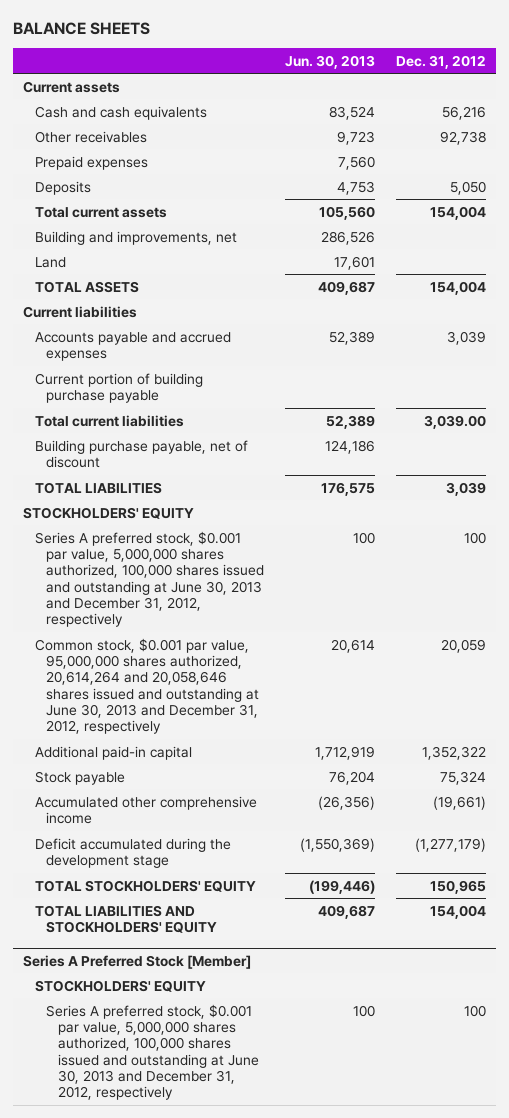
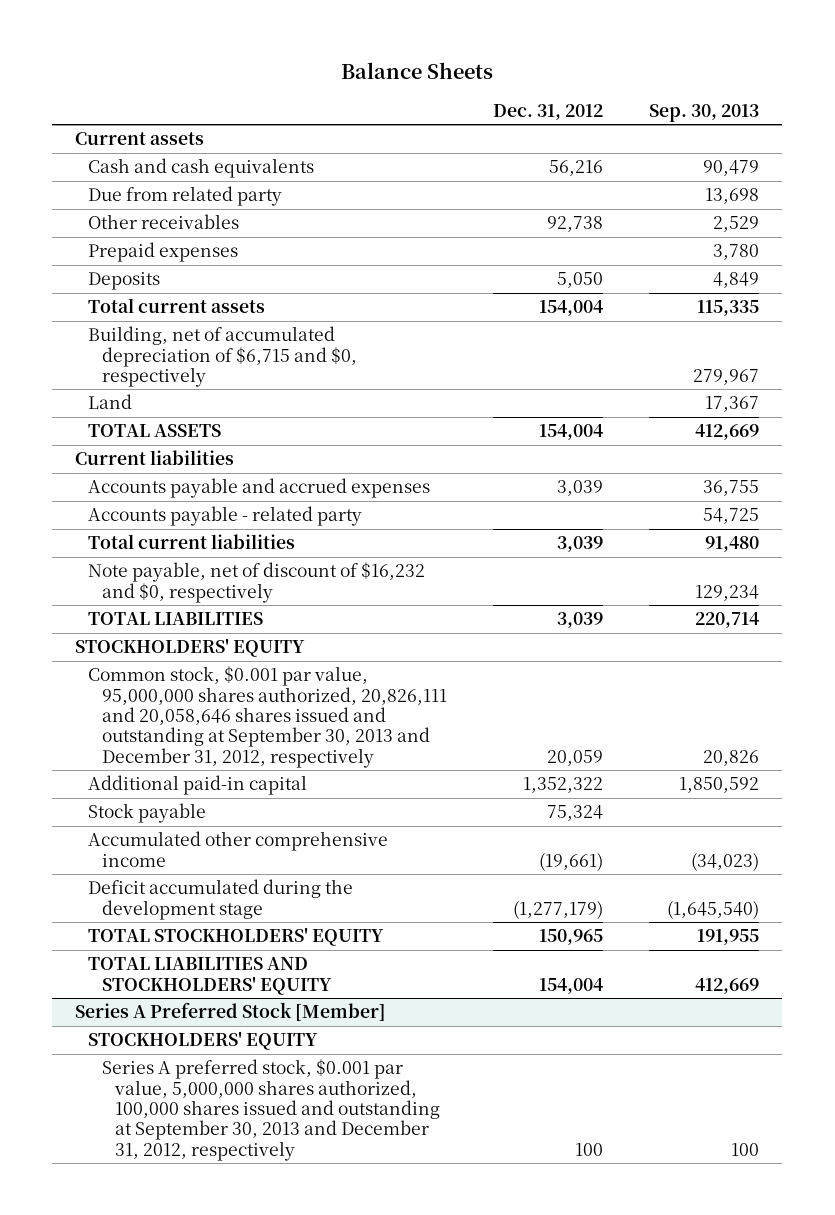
[12,22,150,36] BALANCE SHEETS -> [341,62,494,80] Balance Sheets
[284,54,375,69] Jun. 30, 2013 -> none
none -> [649,103,760,122] Sep. 30, 2013
none -> [88,186,283,207] Due from related party
[34,230,237,245] Building and improvements, net -> [88,326,357,387] Building, net of accumulated depreciation of $6,715 and $0, respectively
[34,372,203,403] Current portion of building purchase payable -> none
[34,439,248,468] Building purchase payable, net of discount -> none
none -> [88,506,363,527] Accounts payable - related party
[423,414,486,429] 3,039.00 -> [556,536,603,553] 3,039
none -> [88,562,426,603] Note payable, net of discount of $16,232 and $0, respectively
[34,530,265,628] Series A preferred stock, $0.001 par value, 5,000,000 shares authorized, 100,000 shares issued and outstanding at June 30, 2013 and December 31, 2012, respectively -> none
[34,637,260,735] Common stock, $0.001 par value, 95,000,000 shares authorized, 20,614,264 and 20,058,646 shares issued and outstanding at June 30, 2013 and December 31, 2012, respectively -> [88,666,447,768] Common stock, $0.001 par value, 95,000,000 shares authorized, 20,826,111 and 20,058,646 shares issued and outstanding at September 30, 2013 and December 31, 2012, respectively
[46,1003,259,1101] Series A preferred stock, $0.001 par value, 5,000,000 shares authorized, 100,000 shares issued and outstanding at June 30, 2013 and December 31, 2012, respectively -> [101,1059,440,1161] Series A preferred stock, $0.001 par value, 5,000,000 shares authorized, 100,000 shares issued and outstanding at September 30, 2013 and December 31, 2012, respectively

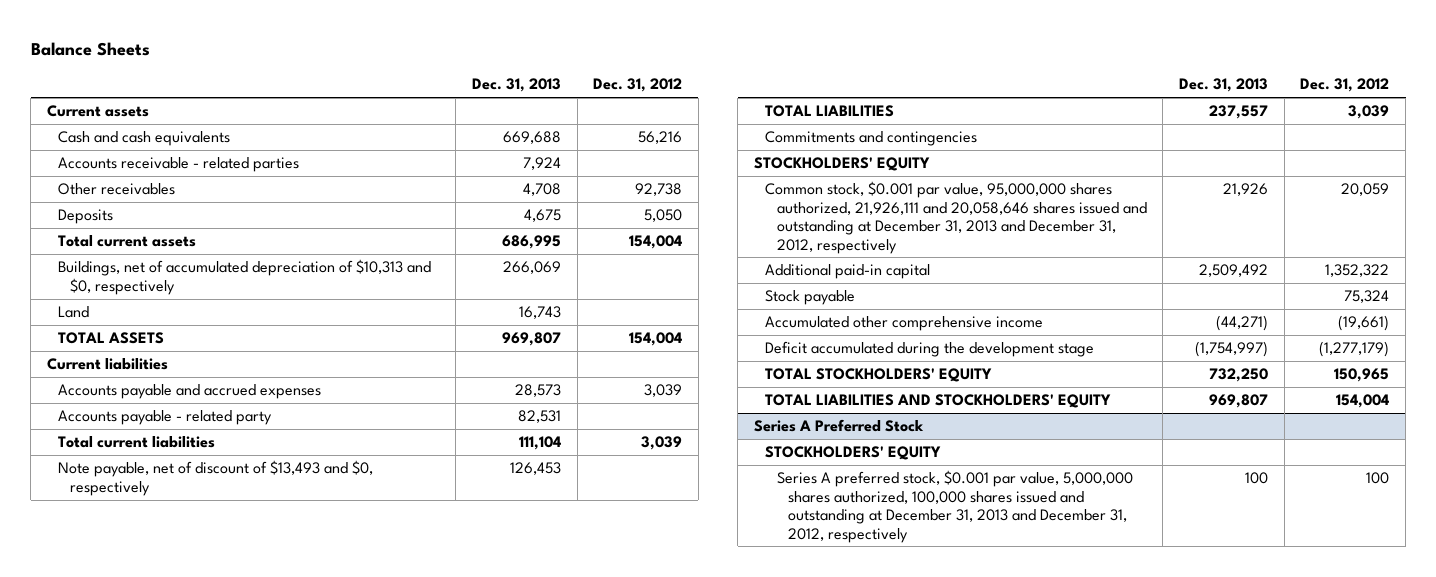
[649,103,760,122] Sep. 30, 2013 -> none
none -> [471,78,561,93] Dec. 31, 2013
[88,186,283,207] Due from related party -> none
none -> [58,157,300,173] Accounts receivable - related parties
[88,242,239,263] Prepaid expenses -> none
[88,326,357,387] Building, net of accumulated depreciation of $6,715 and $0, respectively -> [58,259,432,295] Buildings, net of accumulated depreciation of $10,313 and $0, respectively
[88,562,426,603] Note payable, net of discount of $16,232 and $0, respectively -> [58,460,374,496] Note payable, net of discount of $13,493 and $0, respectively
none -> [765,131,978,147] Commitments and contingencies
[88,666,447,768] Common stock, $0.001 par value, 95,000,000 shares authorized, 20,826,111 and 20,058,646 shares issued and outstanding at September 30, 2013 and December 31, 2012, respectively -> [765,181,1147,254] Common stock, $0.001 par value, 95,000,000 shares authorized, 21,926,111 and 20,058,646 shares issued and outstanding at December 31, 2013 and December 31, 2012, respectively
[75,1002,387,1022] Series A Preferred Stock [Member] -> [754,419,925,433] Series A Preferred Stock
[101,1059,440,1161] Series A preferred stock, $0.001 par value, 5,000,000 shares authorized, 100,000 shares issued and outstanding at September 30, 2013 and December 31, 2012, respectively -> [776,470,1133,543] Series A preferred stock, $0.001 par value, 5,000,000 shares authorized, 100,000 shares issued and outstanding at December 31, 2013 and December 31, 2012, respectively

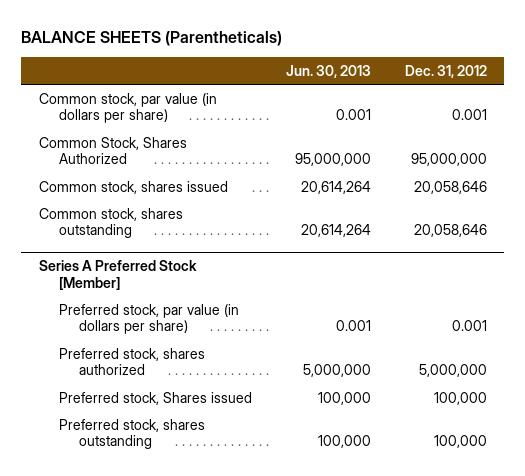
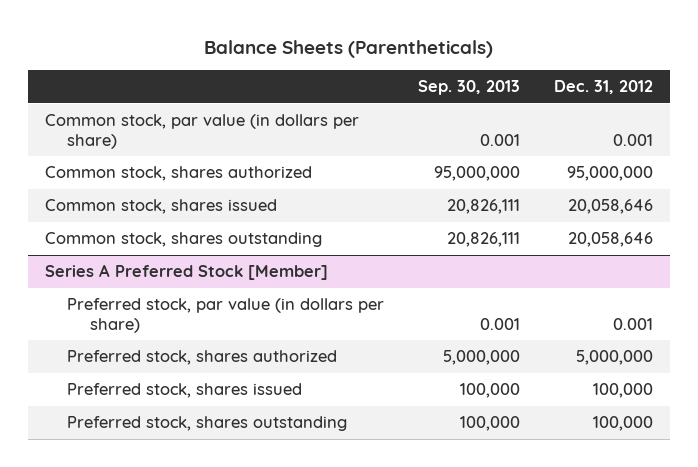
[21,31,283,47] BALANCE SHEETS (Parentheticals) -> [203,39,493,58] Balance Sheets (Parentheticals)
[285,64,371,78] Jun. 30, 2013 -> none
none -> [418,80,521,96] Sep. 30, 2013
[38,136,187,165] Common Stock, Shares Authorized -> [44,166,312,182] Common stock, shares authorized
[58,391,252,405] Preferred stock, Shares issued -> [67,383,303,399] Preferred stock, shares issued

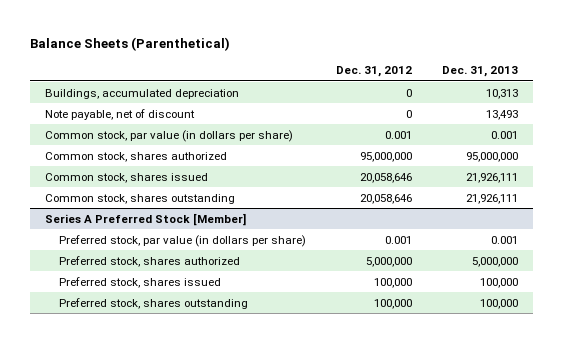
[203,39,493,58] Balance Sheets (Parentheticals) -> [30,37,231,52] Balance Sheets (Parenthetical)
[418,80,521,96] Sep. 30, 2013 -> none
none -> [442,66,519,78] Dec. 31, 2013
none -> [45,88,240,99] Buildings, accumulated depreciation
none -> [45,108,196,120] Note payable, net of discount

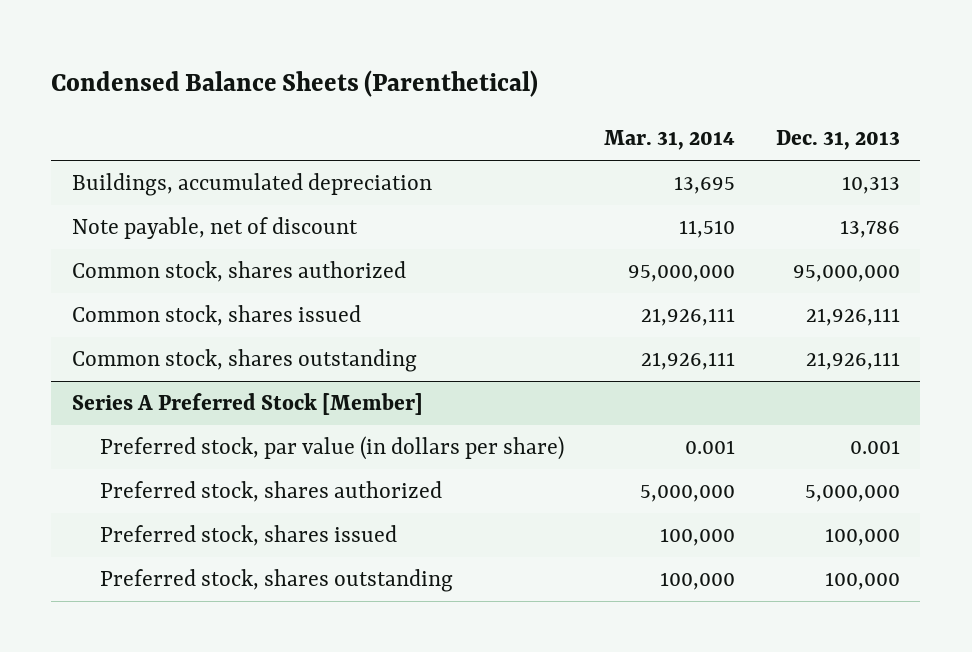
[30,37,231,52] Balance Sheets (Parenthetical) -> [51,69,539,97] Condensed Balance Sheets (Parenthetical)
[336,66,413,78] Dec. 31, 2012 -> none
none -> [604,130,736,151] Mar. 31, 2014
[45,129,294,142] Common stock, par value (in dollars per share) -> none
[486,109,519,120] 13,493 -> [840,220,901,239] 13,786

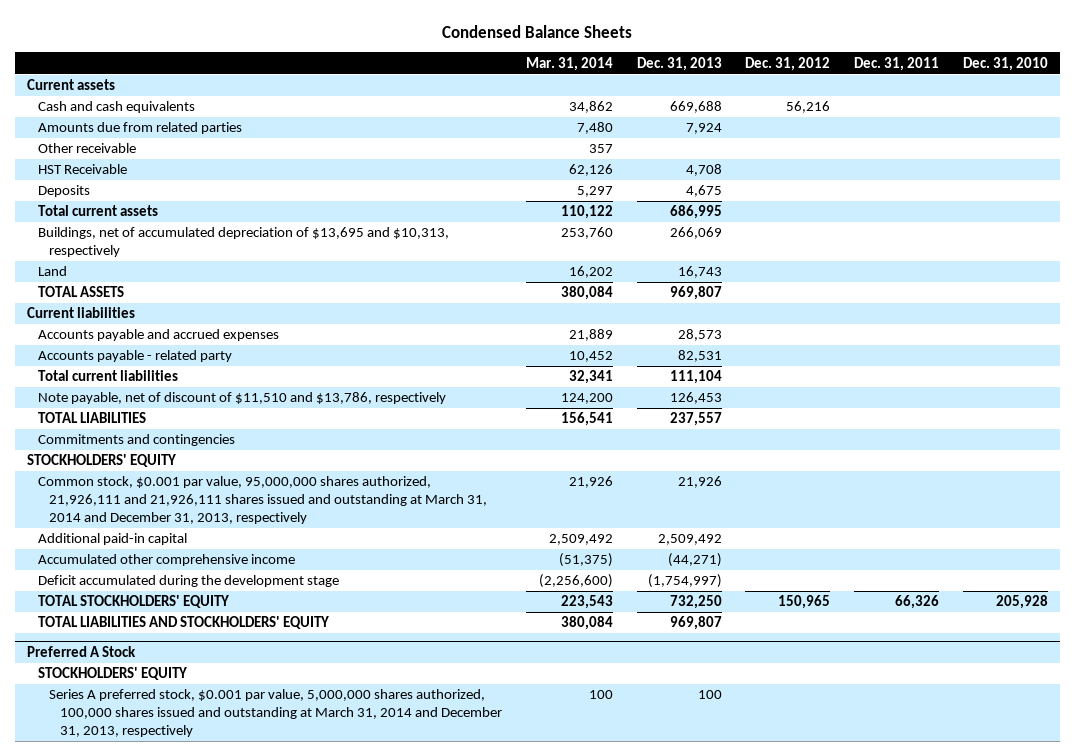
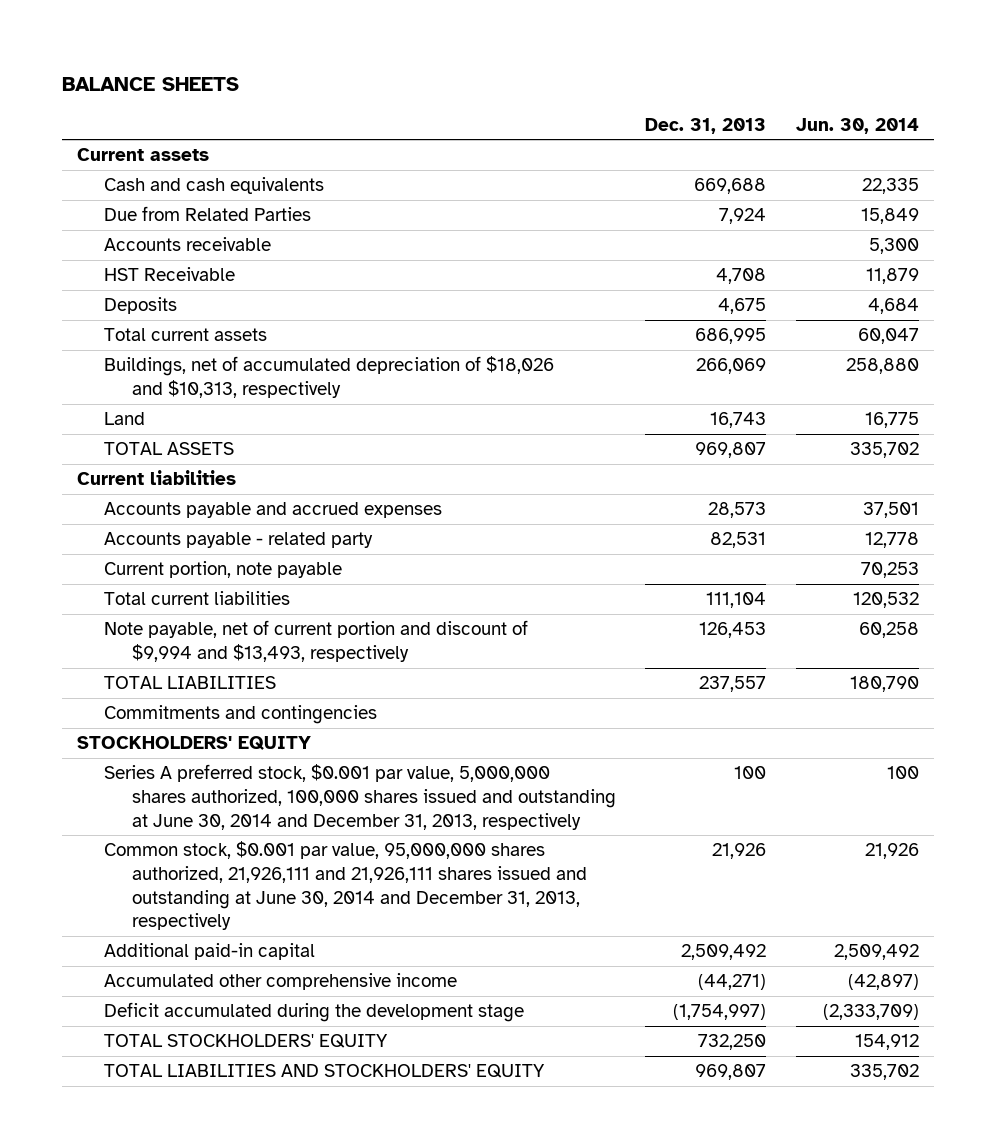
[442,24,633,38] Condensed Balance Sheets -> [62,76,240,91] BALANCE SHEETS
[525,56,613,71] Mar. 31, 2014 -> none
[745,56,831,71] Dec. 31, 2012 -> none
[854,56,940,71] Dec. 31, 2011 -> none
[963,56,1049,71] Dec. 31, 2010 -> none
none -> [795,117,919,134] Jun. 30, 2014
[37,143,136,154] Other receivable -> none
[37,122,242,135] Amounts due from related parties -> [104,206,312,222] Due from Related Parties
none -> [104,237,272,252] Accounts receivable
[37,227,449,258] Buildings, net of accumulated depreciation of $13,695 and $10,313, respectively -> [104,356,555,398] Buildings, net of accumulated depreciation of $18,026 and $10,313, respectively
none -> [104,561,343,579] Current portion, note payable
[37,392,446,405] Note payable, net of discount of $11,510 and $13,786, respectively -> [104,620,529,662] Note payable, net of current portion and discount of $9,994 and $13,493, respectively
none -> [104,764,617,830] Series A preferred stock, $0.001 par value, 5,000,000 shares authorized, 100,000 shares issued and outstanding at June 30, 2014 and December 31, 2013, respectively
[37,476,487,524] Common stock, $0.001 par value, 95,000,000 shares authorized, 21,926,111 and 21,926,111 shares issued and outstanding at March 31, 2014 and December 31, 2013, respectively -> [104,841,588,931] Common stock, $0.001 par value, 95,000,000 shares authorized, 21,926,111 and 21,926,111 shares issued and outstanding at June 30, 2014 and December 31, 2013, respectively
[26,646,136,658] Preferred A Stock -> none
[37,667,187,681] STOCKHOLDERS' EQUITY -> none
[48,689,503,737] Series A preferred stock, $0.001 par value, 5,000,000 shares authorized, 100,000 shares issued and outstanding at March 31, 2014 and December 31, 2013, respectively -> none

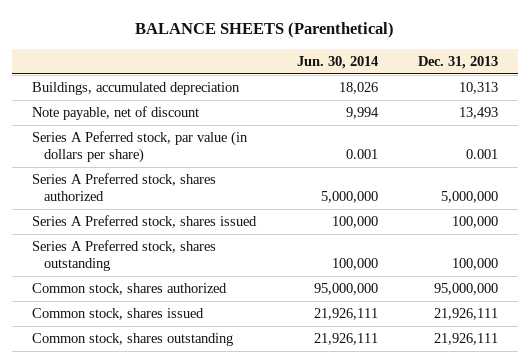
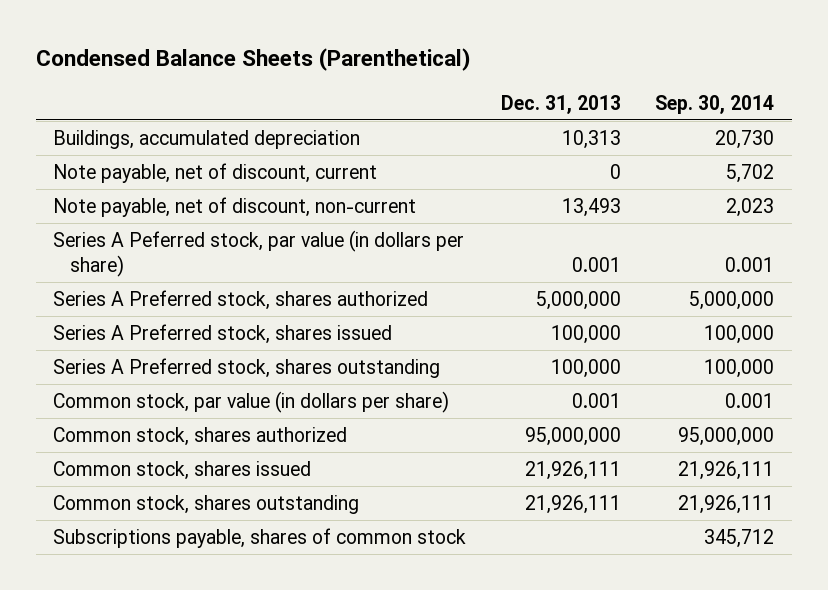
[135,22,395,39] BALANCE SHEETS (Parenthetical) -> [36,48,472,72] Condensed Balance Sheets (Parenthetical)
[296,56,378,70] Jun. 30, 2014 -> none
none -> [655,94,775,114] Sep. 30, 2014
none -> [53,162,378,183] Note payable, net of discount, current
[32,106,200,121] Note payable, net of discount -> [53,196,417,217] Note payable, net of discount, non-current
none -> [53,390,450,413] Common stock, par value (in dollars per share)
none -> [53,527,467,548] Subscriptions payable, shares of common stock

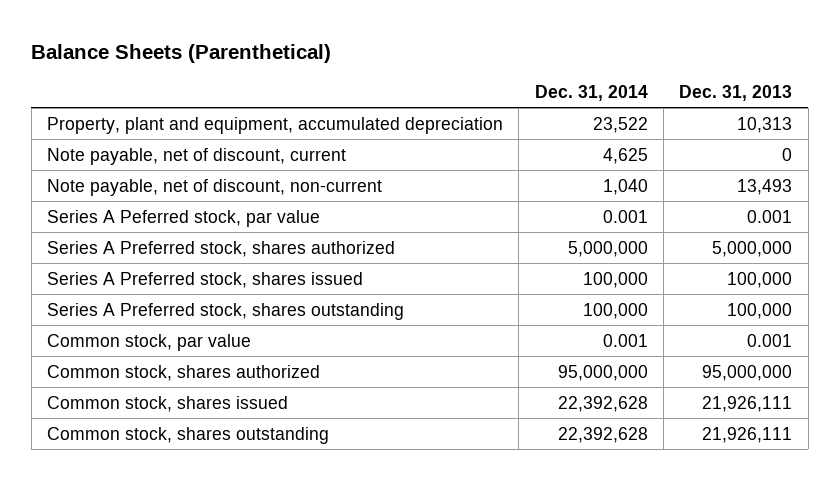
[36,48,472,72] Condensed Balance Sheets (Parenthetical) -> [31,43,332,63] Balance Sheets (Parenthetical)
[655,94,775,114] Sep. 30, 2014 -> none
none -> [534,84,648,101] Dec. 31, 2014
[53,129,361,149] Buildings, accumulated depreciation -> [47,116,504,134] Property, plant and equipment, accumulated depreciation
[53,229,465,277] Series A Peferred stock, par value (in dollars per share) -> [47,209,321,227] Series A Peferred stock, par value
[53,390,450,413] Common stock, par value (in dollars per share) -> [47,333,252,351] Common stock, par value
[53,527,467,548] Subscriptions payable, shares of common stock -> none

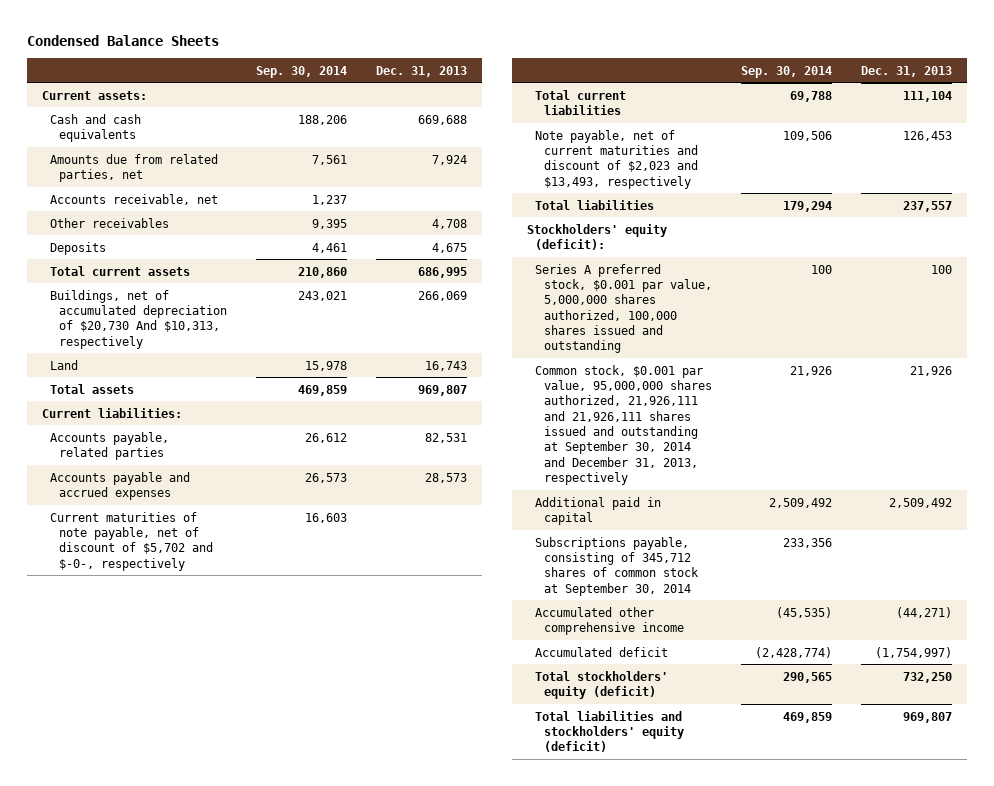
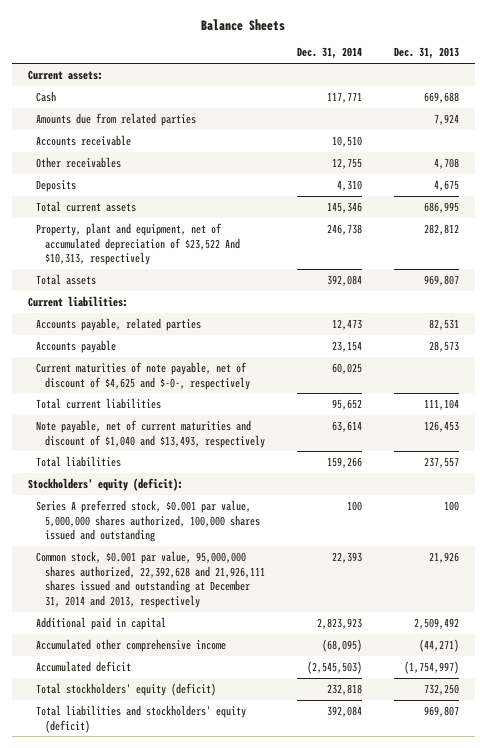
[27,35,220,47] Condensed Balance Sheets -> [201,18,286,31] Balance Sheets
[256,65,348,78] Sep. 30, 2014 -> none
none -> [296,47,362,60] Dec. 31, 2014
[50,113,142,142] Cash and cash equivalents -> [36,91,57,103] Cash
[50,153,219,182] Amounts due from related parties, net -> [36,113,197,127] Amounts due from related parties
[50,193,219,205] Accounts receivable, net -> [36,135,132,147] Accounts receivable
[50,359,79,370] Land -> none
[50,289,227,349] Buildings, net of accumulated depreciation of $20,730 And $10,313, respectively -> [36,223,240,266] Property, plant and equipment, net of accumulated depreciation of $23,522 And $10,313, respectively
[418,290,468,301] 266,069 -> [424,224,460,236] 282,812
[50,471,191,500] Accounts payable and accrued expenses -> [36,340,117,354] Accounts payable
[50,511,213,571] Current maturities of note payable, net of discount of $5,702 and $-0-, respectively -> [36,362,250,390] Current maturities of note payable, net of discount of $4,625 and $-0-, respectively
[535,129,699,189] Note payable, net of current maturities and discount of $2,023 and $13,493, respectively -> [36,420,265,448] Note payable, net of current maturities and discount of $1,040 and $13,493, respectively
[535,364,713,486] Common stock, $0.001 par value, 95,000,000 shares authorized, 21,926,111 and 21,926,111 shares issued and outstanding at September 30, 2014 and December 31, 2013, respectively -> [36,551,265,608] Common stock, $0.001 par value, 95,000,000 shares authorized, 22,392,628 and 21,926,111 shares issued and outstanding at December 31, 2014 and 2013, respectively
[535,536,700,596] Subscriptions payable, consisting of 345,712 shares of common stock at September 30, 2014 -> none

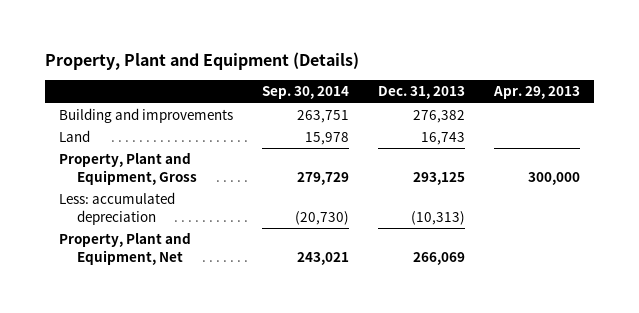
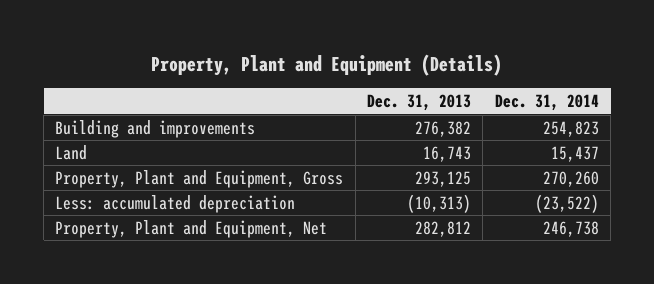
[262,86,350,100] Sep. 30, 2014 -> none
[492,86,580,100] Apr. 29, 2013 -> none
none -> [494,94,599,112] Dec. 31, 2014
[412,251,465,265] 266,069 -> [415,220,472,237] 282,812

